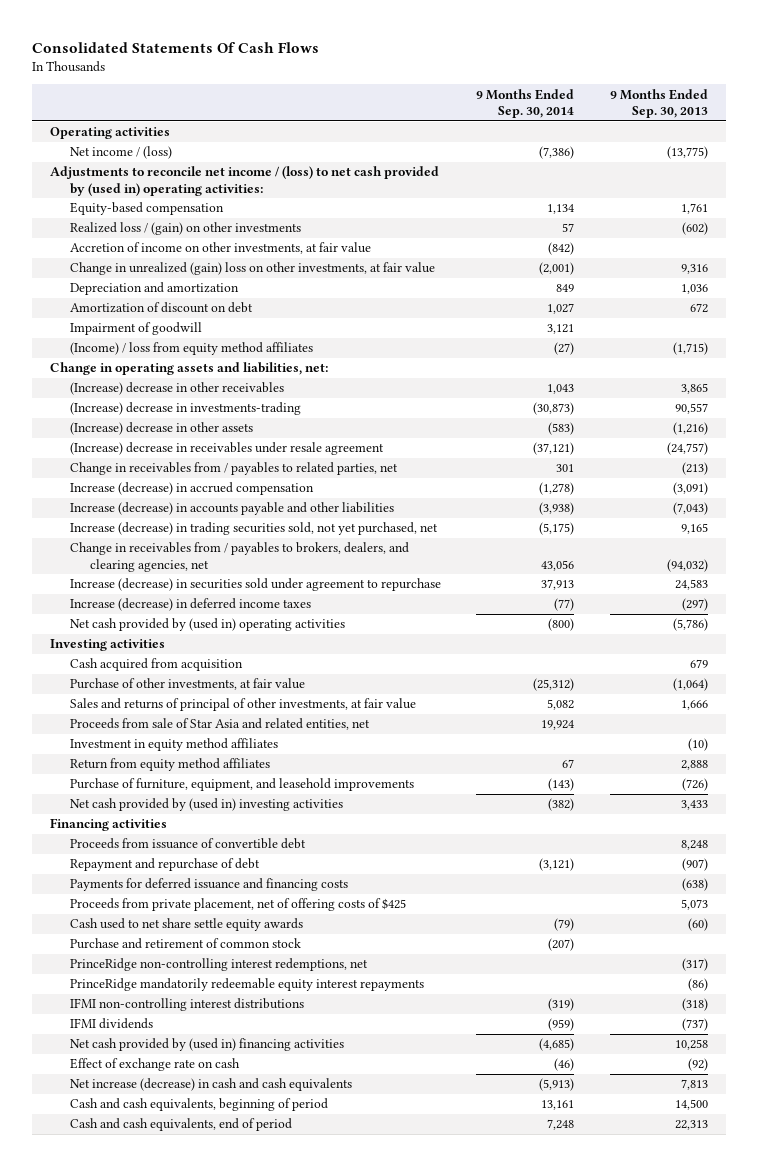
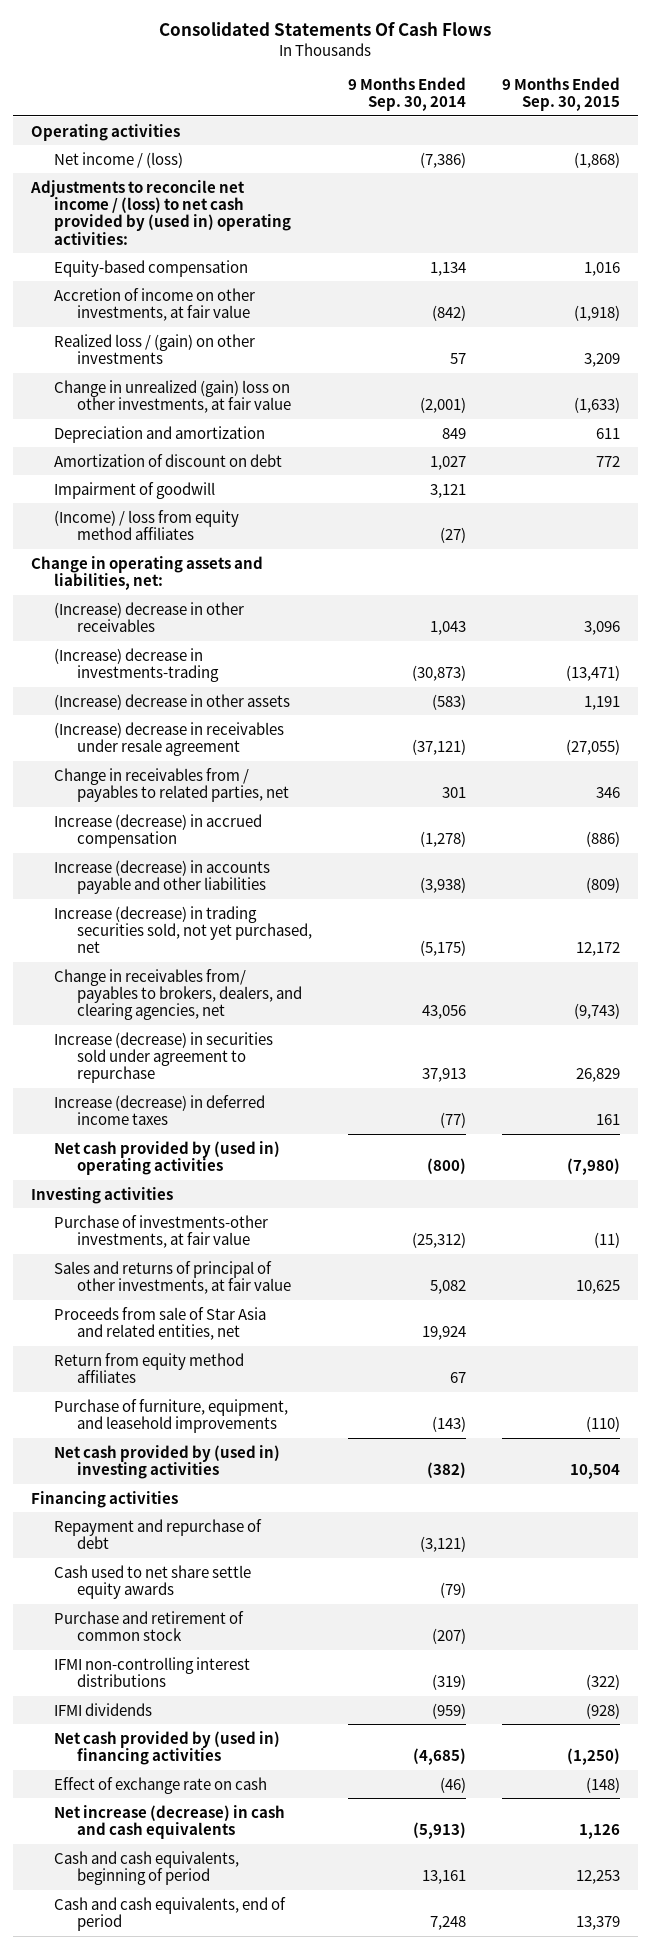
[610,88,709,119] 9 Months Ended Sep. 30, 2013 -> none
none -> [501,76,620,112] 9 Months Ended Sep. 30, 2015
[69,222,301,236] Realized loss / (gain) on other investments -> [53,333,255,364] Realized loss / (gain) on other investments
[69,542,409,572] Change in receivables from / payables to brokers, dealers, and clearing agencies, net -> [53,968,302,1021] Change in receivables from/ payables to brokers, dealers, and clearing agencies, net
[69,658,243,672] Cash acquired from acquisition -> none
[69,678,305,691] Purchase of other investments, at fair value -> [53,1214,268,1248] Purchase of investments-other investments, at fair value
[69,738,278,752] Investment in equity method affiliates -> none
[69,838,306,850] Proceeds from issuance of convertible debt -> none
[69,878,348,892] Payments for deferred issuance and financing costs -> none
[69,898,406,912] Proceeds from private placement, net of offering costs of $425 -> none
[69,958,368,972] PrinceRidge non-controlling interest redemptions, net -> none
[69,978,424,992] PrinceRidge mandatorily redeemable equity interest repayments -> none

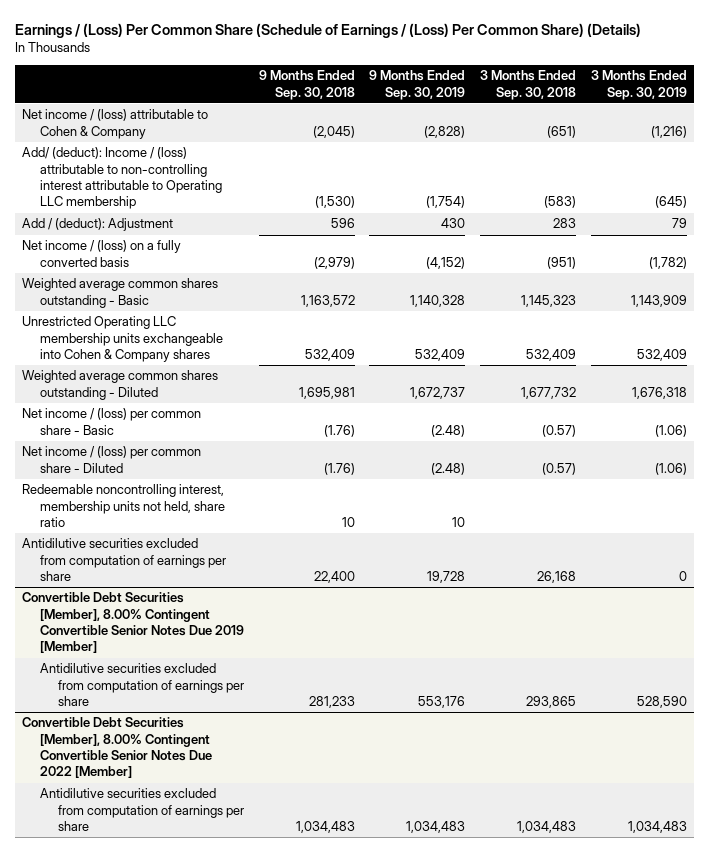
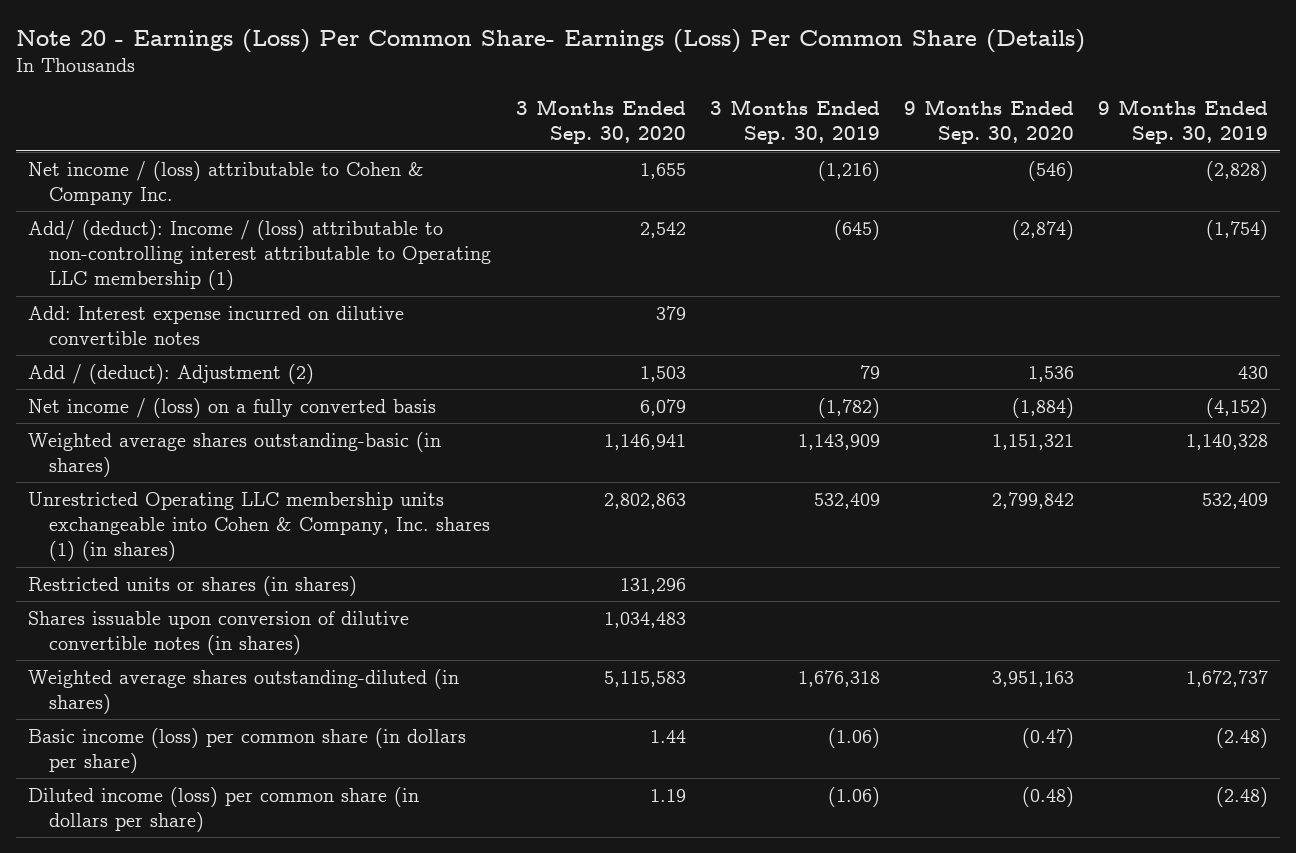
[15,22,642,38] Earnings / (Loss) Per Common Share (Schedule of Earnings / (Loss) Per Common Share) (Details) -> [15,28,1085,53] Note 20 - Earnings (Loss) Per Common Share- Earnings (Loss) Per Common Share (Details)
[258,70,355,100] 9 Months Ended Sep. 30, 2018 -> none
[479,70,576,100] 3 Months Ended Sep. 30, 2018 -> none
none -> [515,99,686,145] 3 Months Ended Sep. 30, 2020
none -> [904,99,1075,145] 9 Months Ended Sep. 30, 2020
[22,109,209,139] Net income / (loss) attributable to Cohen & Company -> [27,160,424,205] Net income / (loss) attributable to Cohen & Company Inc.
[22,147,222,210] Add/ (deduct): Income / (loss) attributable to non-controlling interest attributable to Operating LLC membership -> [27,219,492,291] Add/ (deduct): Income / (loss) attributable to non-controlling interest attributable to Operating LLC membership (1)
none -> [27,305,404,345] Add: Interest expense incurred on dilutive convertible notes
[22,218,174,232] Add / (deduct): Adjustment -> [27,363,314,384] Add / (deduct): Adjustment (2)
[22,484,225,528] Redeemable noncontrolling interest, membership units not held, share ratio -> none
[22,538,226,582] Antidilutive securities excluded from computation of earnings per share -> none
[22,592,244,654] Convertible Debt Securities [Member], 8.00% Contingent Convertible Senior Notes Due 2019 [Member] -> none
[39,663,244,707] Antidilutive securities excluded from computation of earnings per share -> none
[22,717,212,779] Convertible Debt Securities [Member], 8.00% Contingent Convertible Senior Notes Due 2022 [Member] -> none
[39,788,244,832] Antidilutive securities excluded from computation of earnings per share -> none
[22,278,219,308] Weighted average common shares outstanding - Basic -> [27,431,441,477] Weighted average shares outstanding-basic (in shares)
[22,316,223,363] Unrestricted Operating LLC membership units exchangeable into Cohen & Company shares -> [27,491,491,562] Unrestricted Operating LLC membership units exchangeable into Cohen & Company, Inc. shares (1) (in shares)
none -> [27,575,357,596] Restricted units or shares (in shares)
none -> [27,610,409,655] Shares issuable upon conversion of dilutive convertible notes (in shares)
[22,370,219,400] Weighted average common shares outstanding - Diluted -> [27,668,459,714] Weighted average shares outstanding-diluted (in shares)
[22,408,202,435] Net income / (loss) per common share - Basic -> [27,727,466,773] Basic income (loss) per common share (in dollars per share)
[22,446,202,473] Net income / (loss) per common share - Diluted -> [27,786,419,832] Diluted income (loss) per common share (in dollars per share)

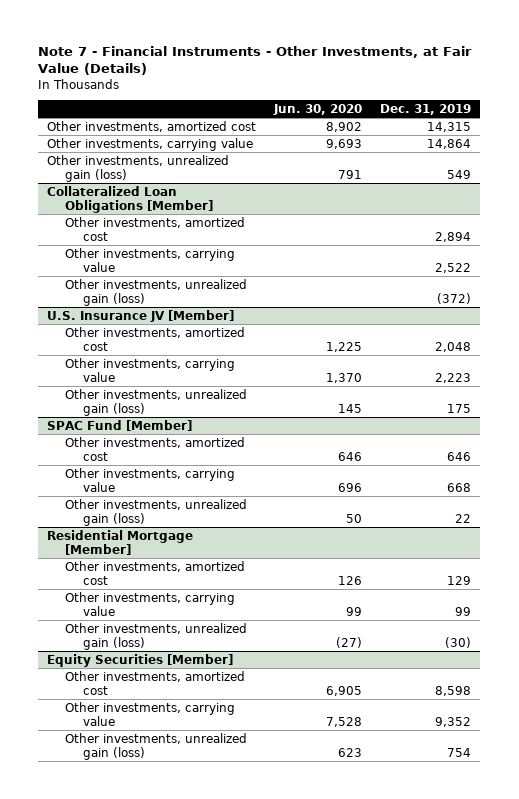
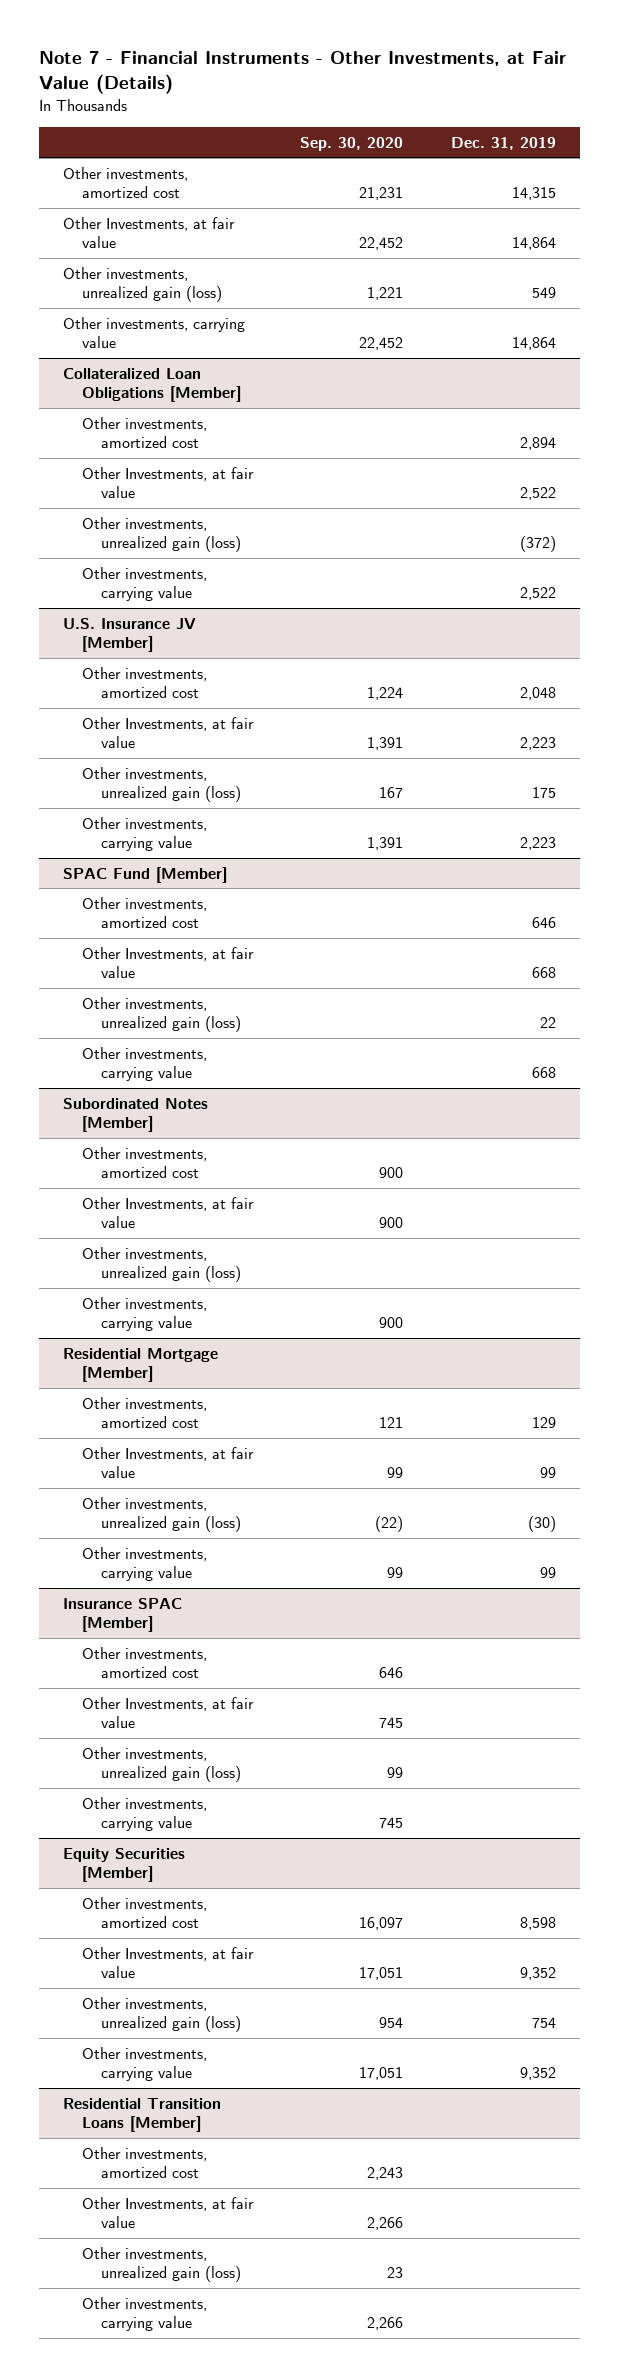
[273,103,363,115] Jun. 30, 2020 -> none
none -> [300,136,404,151] Sep. 30, 2020
none -> [62,216,235,249] Other Investments, at fair value
[47,137,254,151] Other investments, carrying value -> [62,316,245,349] Other investments, carrying value
none -> [81,466,254,499] Other Investments, at fair value
[65,247,236,272] Other investments, carrying value -> [81,566,207,602] Other investments, carrying value
none -> [81,716,254,749] Other Investments, at fair value
[65,357,236,382] Other investments, carrying value -> [81,816,207,852] Other investments, carrying value
none -> [81,946,254,979] Other Investments, at fair value
[65,467,236,492] Other investments, carrying value -> [81,1046,207,1082] Other investments, carrying value
none -> [62,1097,208,1133] Subordinated Notes [Member]
none -> [81,1146,207,1179] Other investments, amortized cost
none -> [81,1196,254,1229] Other Investments, at fair value
none -> [81,1246,241,1283] Other investments, unrealized gain (loss)
none -> [81,1296,207,1332] Other investments, carrying value
none -> [81,1446,254,1479] Other Investments, at fair value
[65,591,236,616] Other investments, carrying value -> [81,1546,207,1582] Other investments, carrying value
none -> [62,1597,182,1633] Insurance SPAC [Member]
none -> [81,1646,207,1679] Other investments, amortized cost
none -> [81,1696,254,1729] Other Investments, at fair value
none -> [81,1746,241,1783] Other investments, unrealized gain (loss)
none -> [81,1796,207,1832] Other investments, carrying value
none -> [81,1946,254,1979] Other Investments, at fair value
[65,701,236,726] Other investments, carrying value -> [81,2046,207,2082] Other investments, carrying value
none -> [62,2097,221,2133] Residential Transition Loans [Member]
none -> [81,2146,207,2179] Other investments, amortized cost
none -> [81,2196,254,2229] Other Investments, at fair value
none -> [81,2246,241,2283] Other investments, unrealized gain (loss)
none -> [81,2296,207,2332] Other investments, carrying value

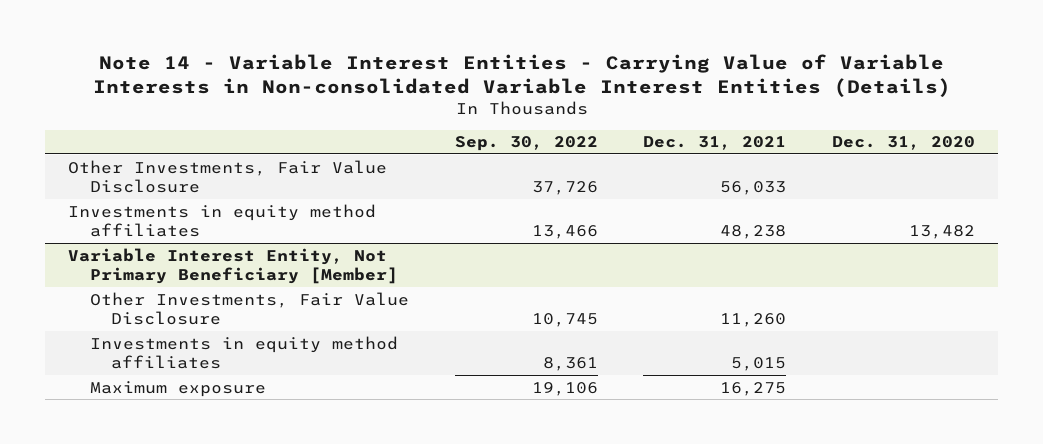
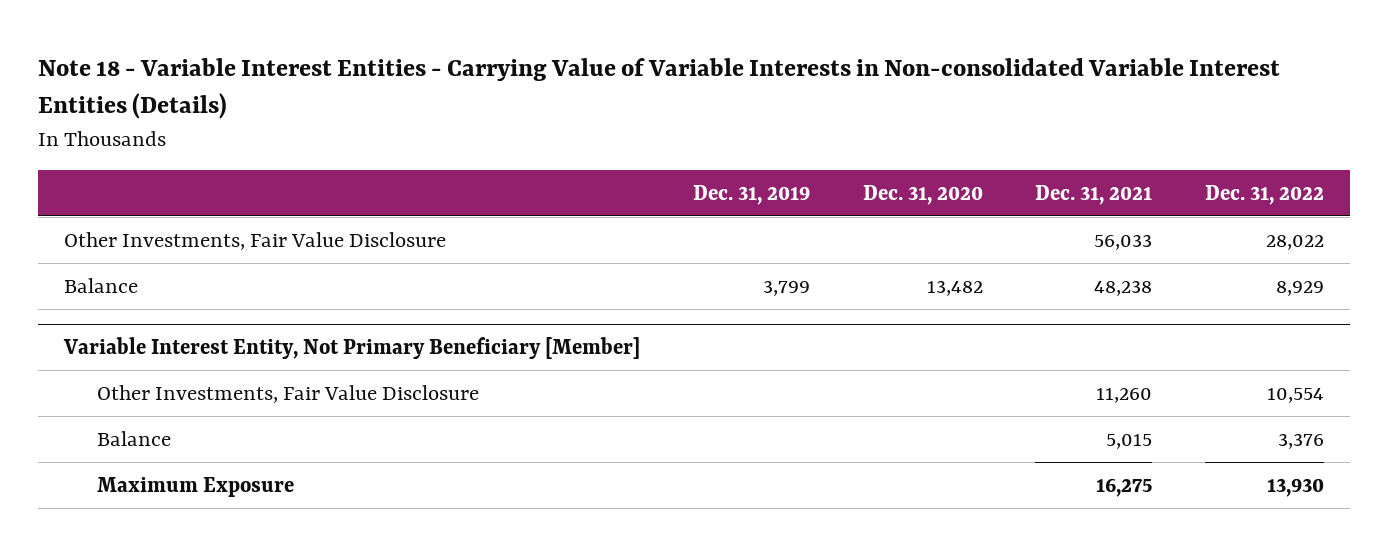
[92,54,951,98] Note 14 - Variable Interest Entities - Carrying Value of Variable Interests in Non-consolidated Variable Interest Entities (Details) -> [38,57,1281,120] Note 18 - Variable Interest Entities - Carrying Value of Variable Interests in Non-consolidated Variable Interest Entities (Details)
[454,136,598,152] Sep. 30, 2022 -> none
none -> [692,184,810,205] Dec. 31, 2019
none -> [1204,184,1324,205] Dec. 31, 2022
[68,203,377,238] Investments in equity method affiliates -> [64,277,139,293] Balance
[89,335,398,370] Investments in equity method affiliates -> [96,430,171,446] Balance
[89,380,266,397] Maximum exposure -> [96,476,294,497] Maximum Exposure

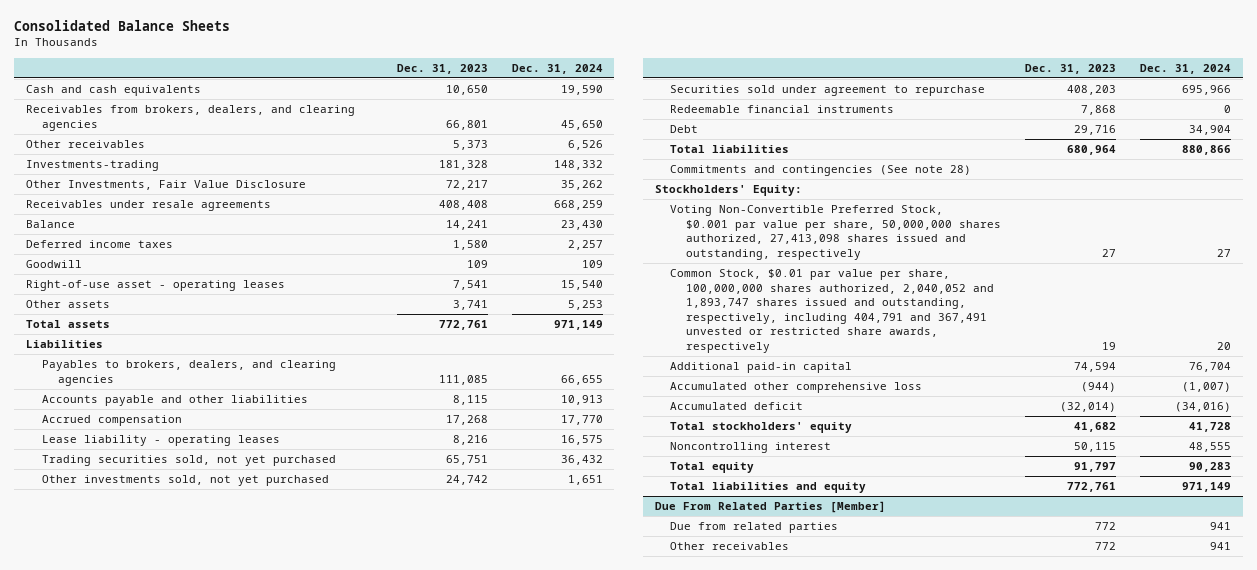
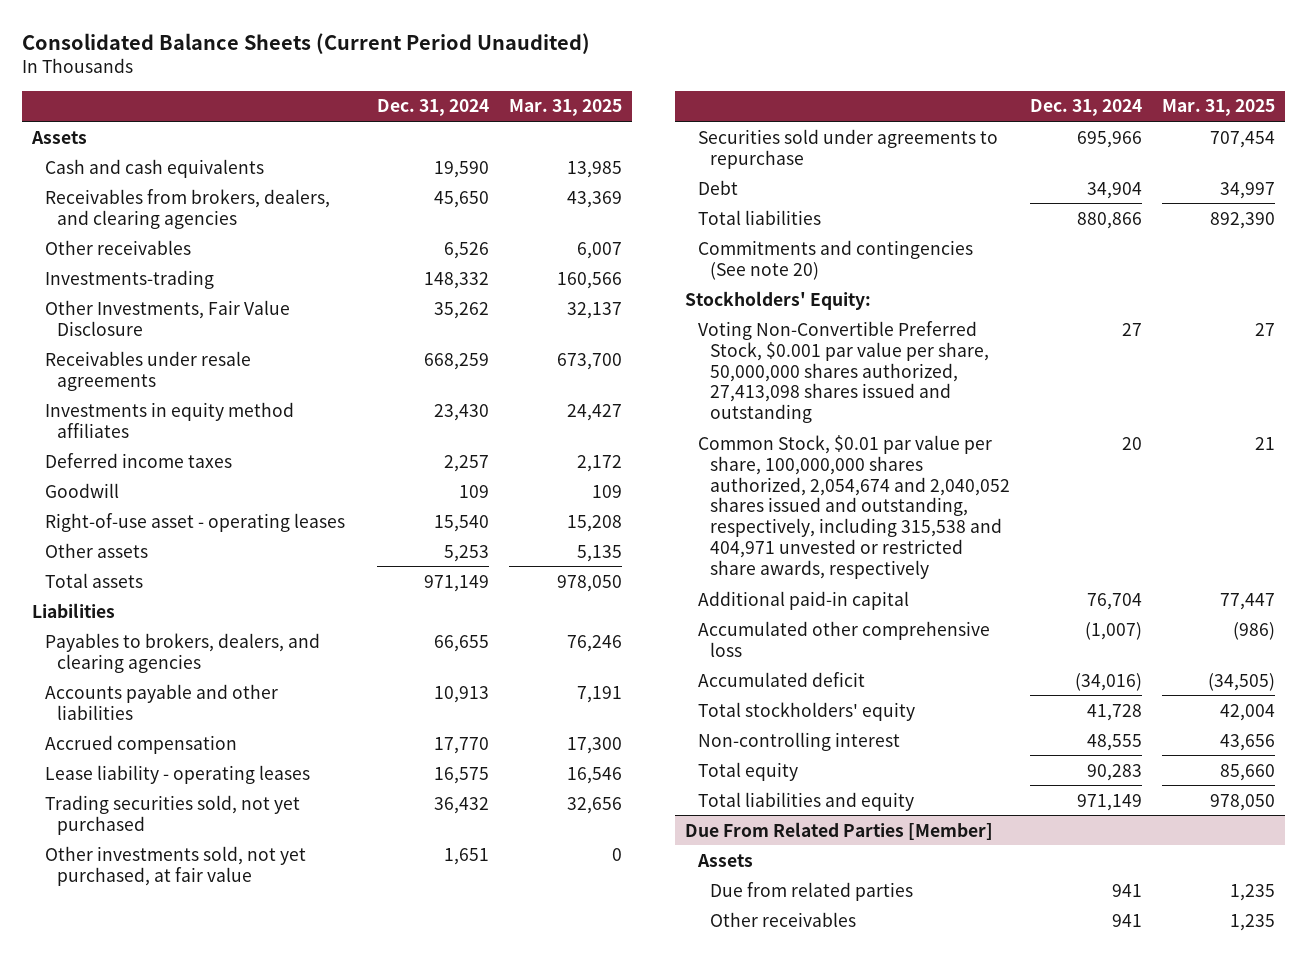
[13,20,230,32] Consolidated Balance Sheets -> [22,32,591,54] Consolidated Balance Sheets (Current Period Unaudited)
[396,63,488,74] Dec. 31, 2023 -> none
none -> [508,99,622,117] Mar. 31, 2025
none -> [31,130,88,144] Assets
[25,220,75,229] Balance -> [44,401,294,438] Investments in equity method affiliates
[670,105,895,114] Redeemable financial instruments -> none
[41,475,329,487] Other investments sold, not yet purchased -> [44,845,306,886] Other investments sold, not yet purchased, at fair value
[670,85,986,97] Securities sold under agreement to repurchase -> [697,128,998,169] Securities sold under agreements to repurchase
[670,165,972,177] Commitments and contingencies (See note 28) -> [697,239,973,280] Commitments and contingencies (See note 20)
[670,205,1002,260] Voting Non-Convertible Preferred Stock, $0.001 par value per share, 50,000,000 shares authorized, 27,413,098 shares issued and outstanding, respectively -> [697,320,990,424] Voting Non-Convertible Preferred Stock, $0.001 par value per share, 50,000,000 shares authorized, 27,413,098 shares issued and outstanding
[670,269,995,353] Common Stock, $0.01 par value per share, 100,000,000 shares authorized, 2,040,052 and 1,893,747 shares issued and outstanding, respectively, including 404,791 and 367,491 unvested or restricted share awards, respectively -> [697,434,1011,580] Common Stock, $0.01 par value per share, 100,000,000 shares authorized, 2,054,674 and 2,040,052 shares issued and outstanding, respectively, including 315,538 and 404,971 unvested or restricted share awards, respectively
[670,442,832,454] Noncontrolling interest -> [697,731,900,751] Non-controlling interest
none -> [696,853,753,867] Assets

